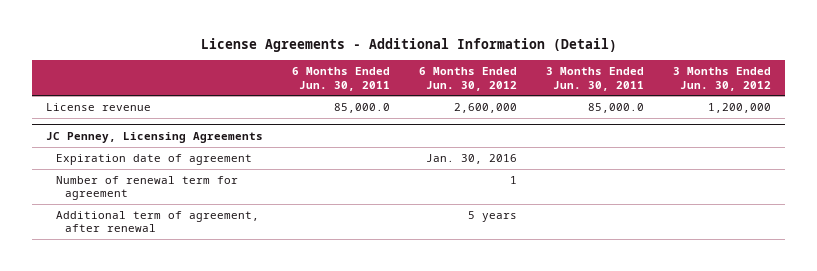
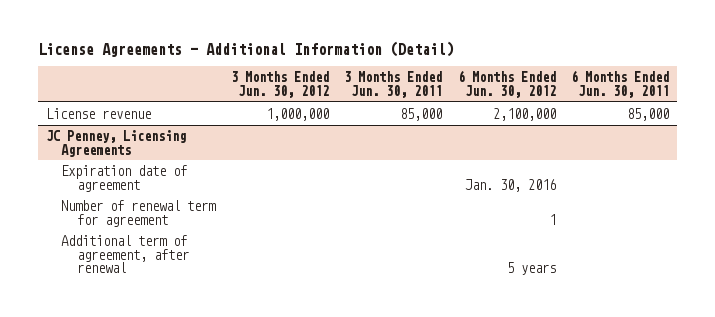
[334,103,391,114] 85,000.0 -> [627,107,670,121] 85,000
[454,103,518,114] 2,600,000 -> [492,107,556,121] 2,100,000
[588,103,645,114] 85,000.0 -> [400,107,443,121] 85,000
[707,103,771,114] 1,200,000 -> [265,107,329,121] 1,000,000

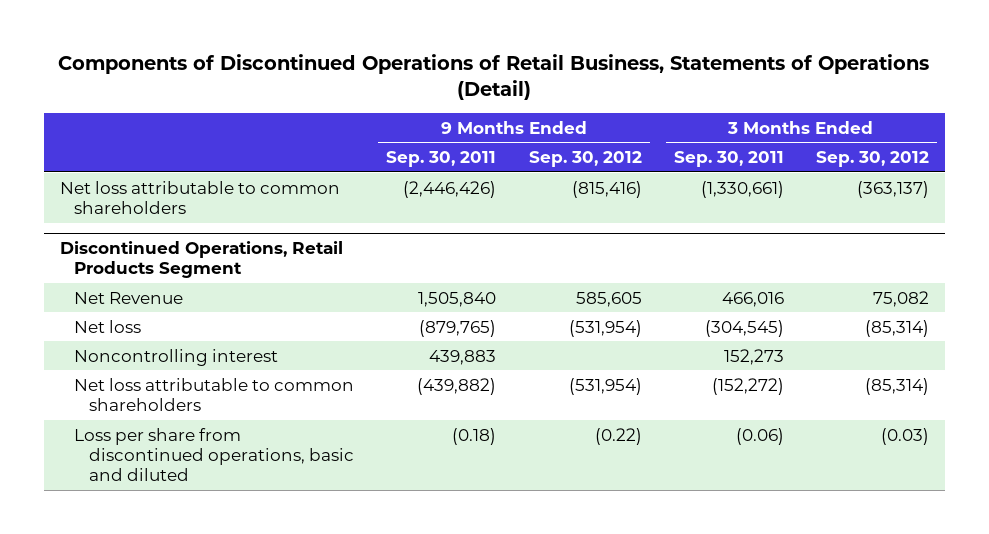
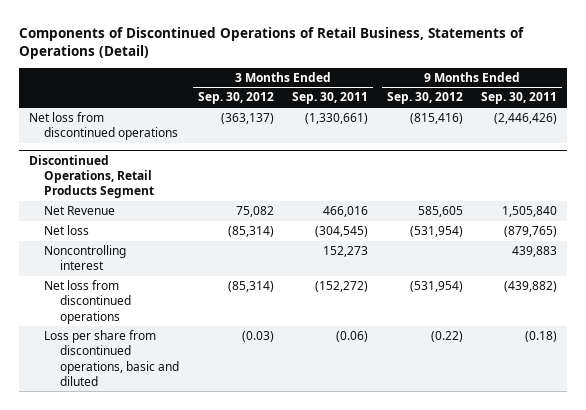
[60,180,341,214] Net loss attributable to common shareholders -> [28,112,179,141] Net loss from discontinued operations
[74,377,355,411] Net loss attributable to common shareholders -> [44,280,132,324] Net loss from discontinued operations

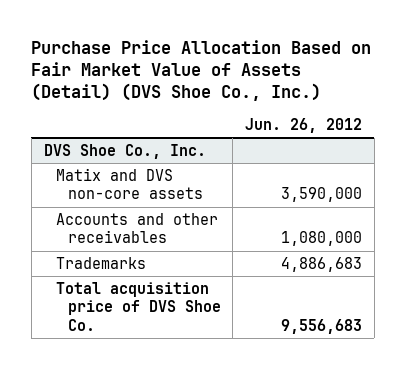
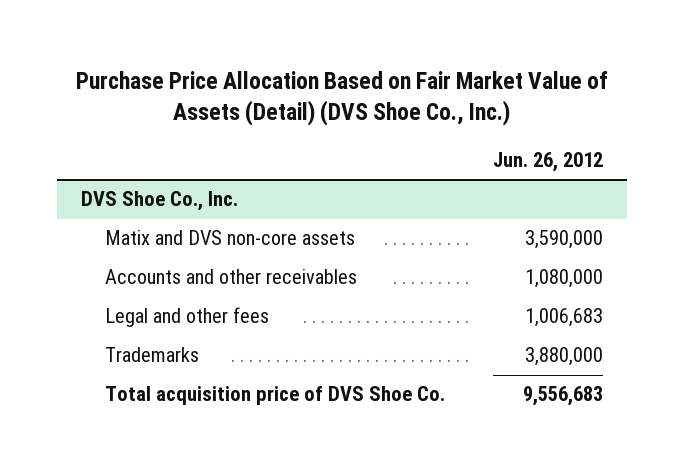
none -> [105,307,270,328] Legal and other fees
[281,256,363,272] 4,886,683 -> [525,347,604,367] 3,880,000

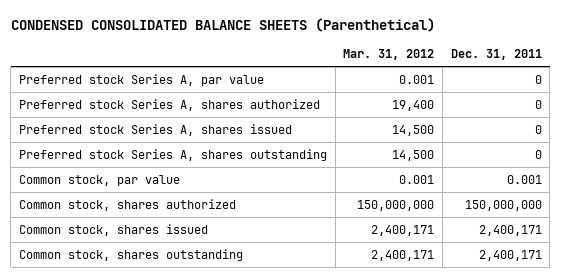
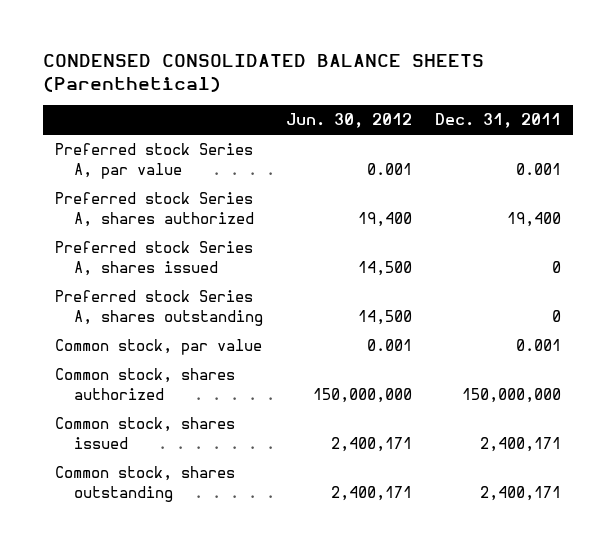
[343,49,435,61] Mar. 31, 2012 -> none
none -> [286,113,413,129] Jun. 30, 2012
[534,74,542,84] 0 -> [516,162,562,175] 0.001
[534,99,542,109] 0 -> [507,211,562,227] 19,400

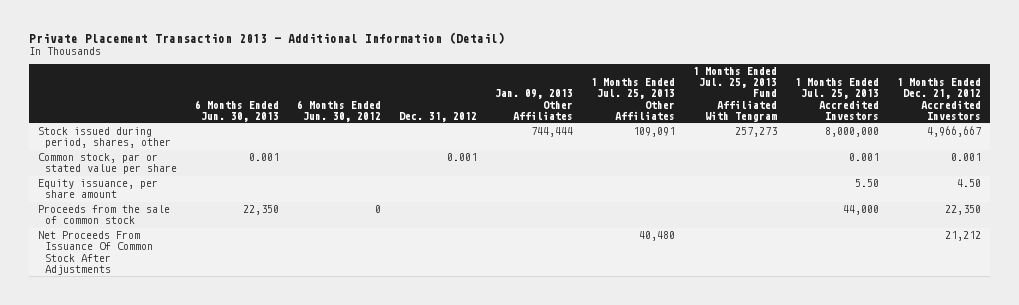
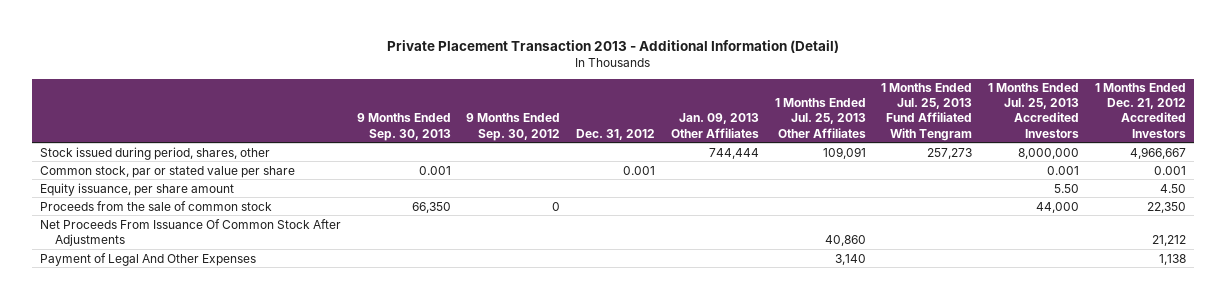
[195,99,280,122] 6 Months Ended Jun. 30, 2013 -> none
[297,99,382,122] 6 Months Ended Jun. 30, 2012 -> none
none -> [356,113,451,141] 9 Months Ended Sep. 30, 2013
none -> [466,113,561,141] 9 Months Ended Sep. 30, 2012
[638,231,675,242] 40,480 -> [824,234,866,246] 40,860
none -> [39,252,256,266] Payment of Legal And Other Expenses

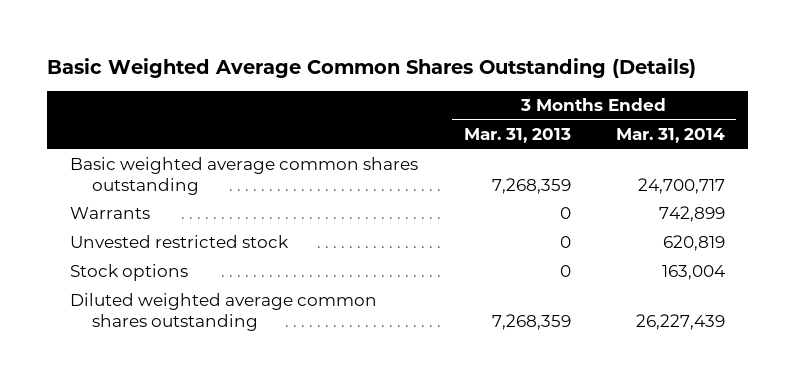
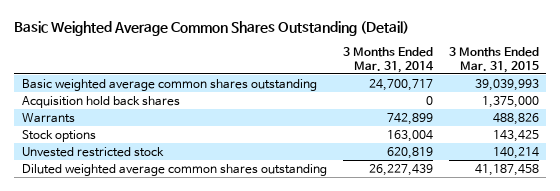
[47,57,697,78] Basic Weighted Average Common Shares Outstanding (Details) -> [13,21,409,37] Basic Weighted Average Common Shares Outstanding (Detail)
[463,128,571,144] Mar. 31, 2013 -> none
none -> [448,47,539,73] 3 Months Ended Mar. 31, 2015
none -> [21,95,180,108] Acquisition hold back shares
[70,235,290,249] Unvested restricted stock -> [21,146,164,157] Unvested restricted stock

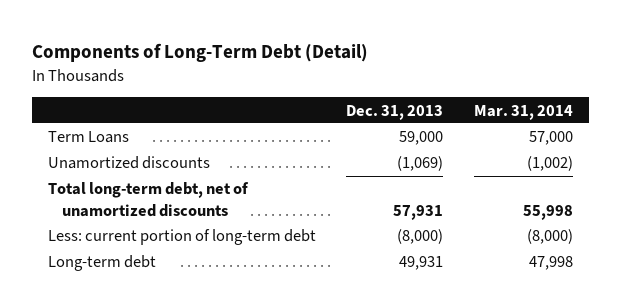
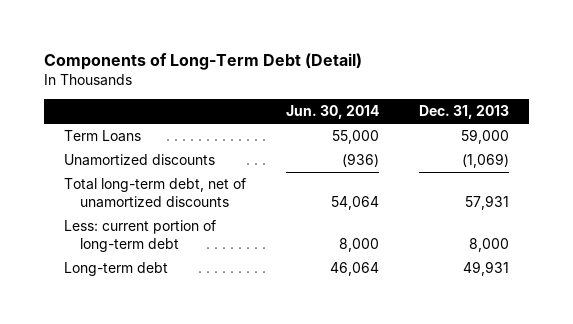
[474,104,574,120] Mar. 31, 2014 -> none
none -> [286,105,380,120] Jun. 30, 2014
[397,229,444,245] (8,000) -> [469,238,510,253] 8,000

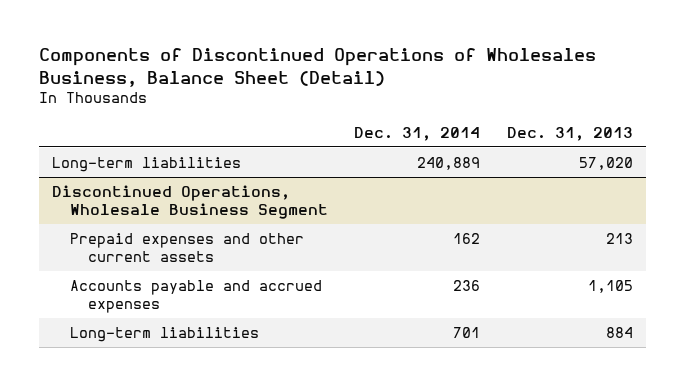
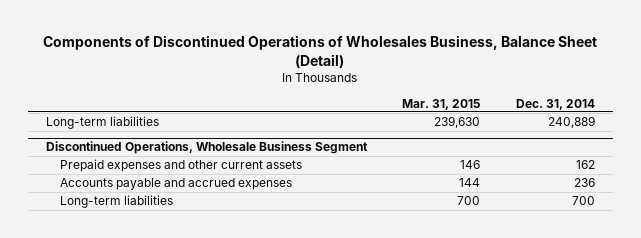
[506,126,633,141] Dec. 31, 2013 -> none
none -> [402,98,481,110] Mar. 31, 2015
[453,326,481,338] 701 -> [572,196,596,206] 700

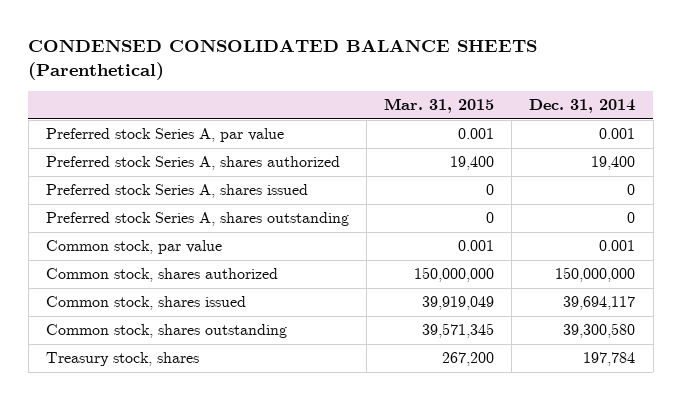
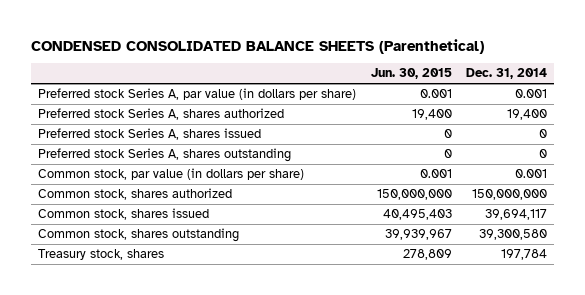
[384,98,495,114] Mar. 31, 2015 -> none
none -> [370,68,452,80] Jun. 30, 2015
[45,128,284,143] Preferred stock Series A, par value -> [38,88,357,101] Preferred stock Series A, par value (in dollars per share)
[45,240,222,255] Common stock, par value -> [38,168,305,181] Common stock, par value (in dollars per share)

